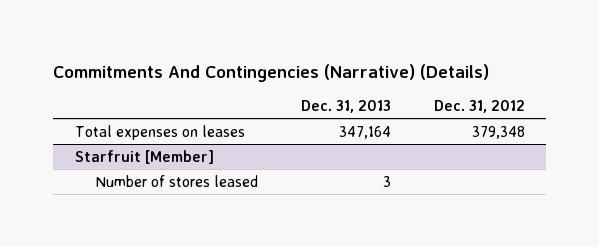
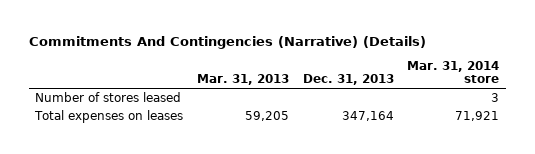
[433,100,525,114] Dec. 31, 2012 -> none
none -> [196,74,289,86] Mar. 31, 2013
none -> [407,61,500,84] Mar. 31, 2014 store
none -> [35,91,182,102] Number of stores leased
[74,149,214,164] Starfruit [Member] -> none
[95,174,259,187] Number of stores leased -> none

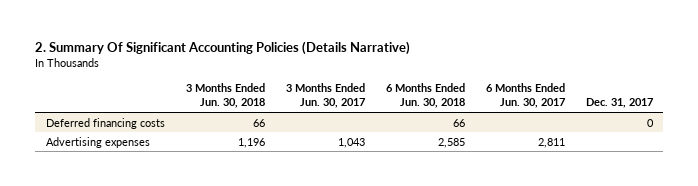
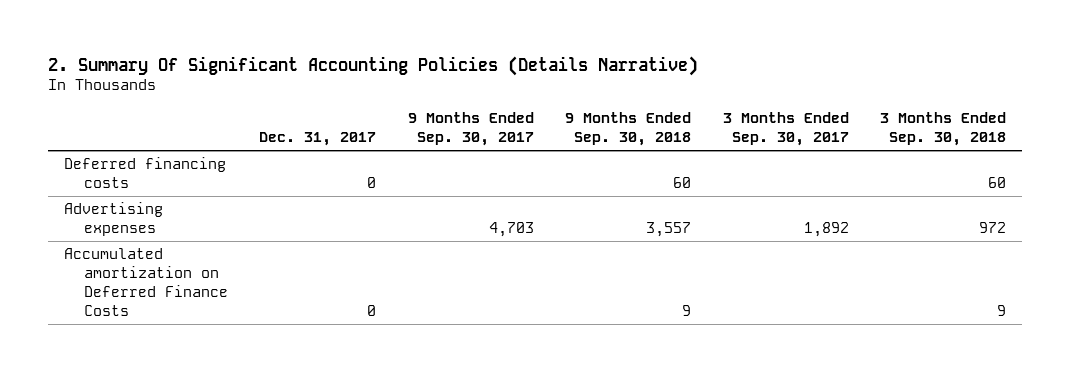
[185,83,265,109] 3 Months Ended Jun. 30, 2018 -> none
[285,83,365,109] 3 Months Ended Jun. 30, 2017 -> none
[385,83,465,109] 6 Months Ended Jun. 30, 2018 -> none
[485,83,565,109] 6 Months Ended Jun. 30, 2017 -> none
none -> [407,112,534,147] 9 Months Ended Sep. 30, 2017
none -> [565,112,692,147] 9 Months Ended Sep. 30, 2018
none -> [722,112,849,147] 3 Months Ended Sep. 30, 2017
none -> [880,112,1007,147] 3 Months Ended Sep. 30, 2018
none -> [63,248,228,316] Accumulated amortization on Deferred Finance Costs

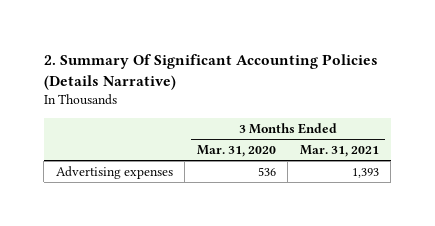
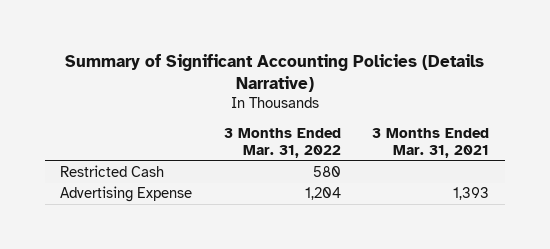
[43,53,378,91] 2. Summary Of Significant Accounting Policies (Details Narrative) -> [64,53,484,93] Summary of Significant Accounting Policies (Details Narrative)
[196,145,276,158] Mar. 31, 2020 -> none
none -> [223,128,341,158] 3 Months Ended Mar. 31, 2022
none -> [60,165,165,178] Restricted Cash
[55,166,173,180] Advertising expenses -> [60,186,193,203] Advertising Expense

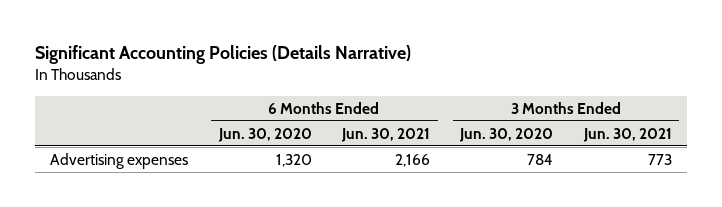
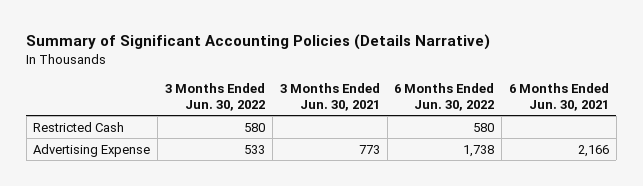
[34,45,411,65] Significant Accounting Policies (Details Narrative) -> [26,34,491,51] Summary of Significant Accounting Policies (Details Narrative)
[217,127,312,142] Jun. 30, 2020 -> none
[459,127,554,142] Jun. 30, 2020 -> none
none -> [165,82,266,111] 3 Months Ended Jun. 30, 2022
none -> [394,82,495,111] 6 Months Ended Jun. 30, 2022
none -> [33,121,125,132] Restricted Cash
[50,152,189,169] Advertising expenses -> [33,143,151,157] Advertising Expense

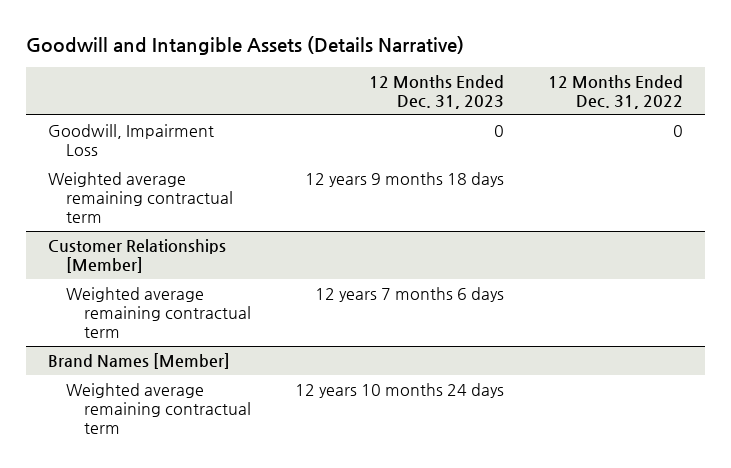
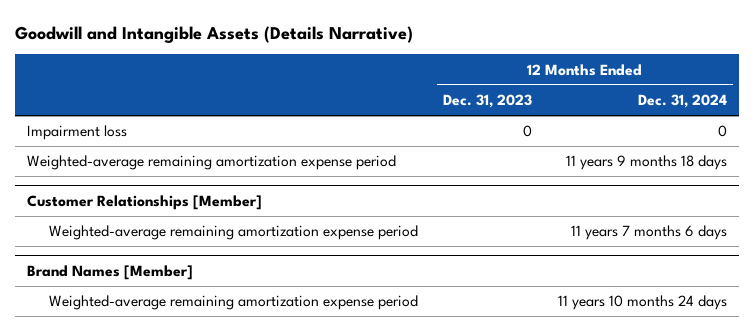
[548,74,684,110] 12 Months Ended Dec. 31, 2022 -> none
none -> [637,94,727,109] Dec. 31, 2024
[47,172,233,224] Weighted average remaining contractual term -> none
[47,124,214,157] Goodwill, Impairment Loss -> [27,125,128,141] Impairment loss
none -> [27,155,397,171] Weighted-average remaining amortization expense period
[65,287,252,339] Weighted average remaining contractual term -> none
none -> [49,225,419,241] Weighted-average remaining amortization expense period
[65,383,252,435] Weighted average remaining contractual term -> none
none -> [49,295,419,311] Weighted-average remaining amortization expense period

